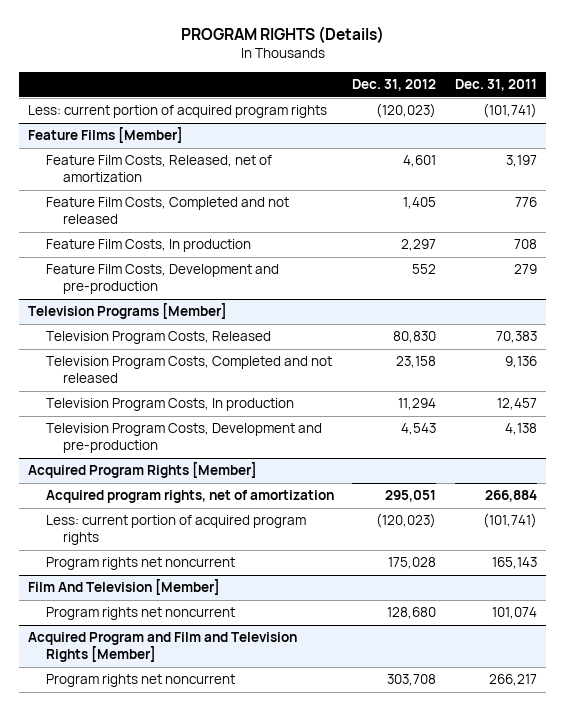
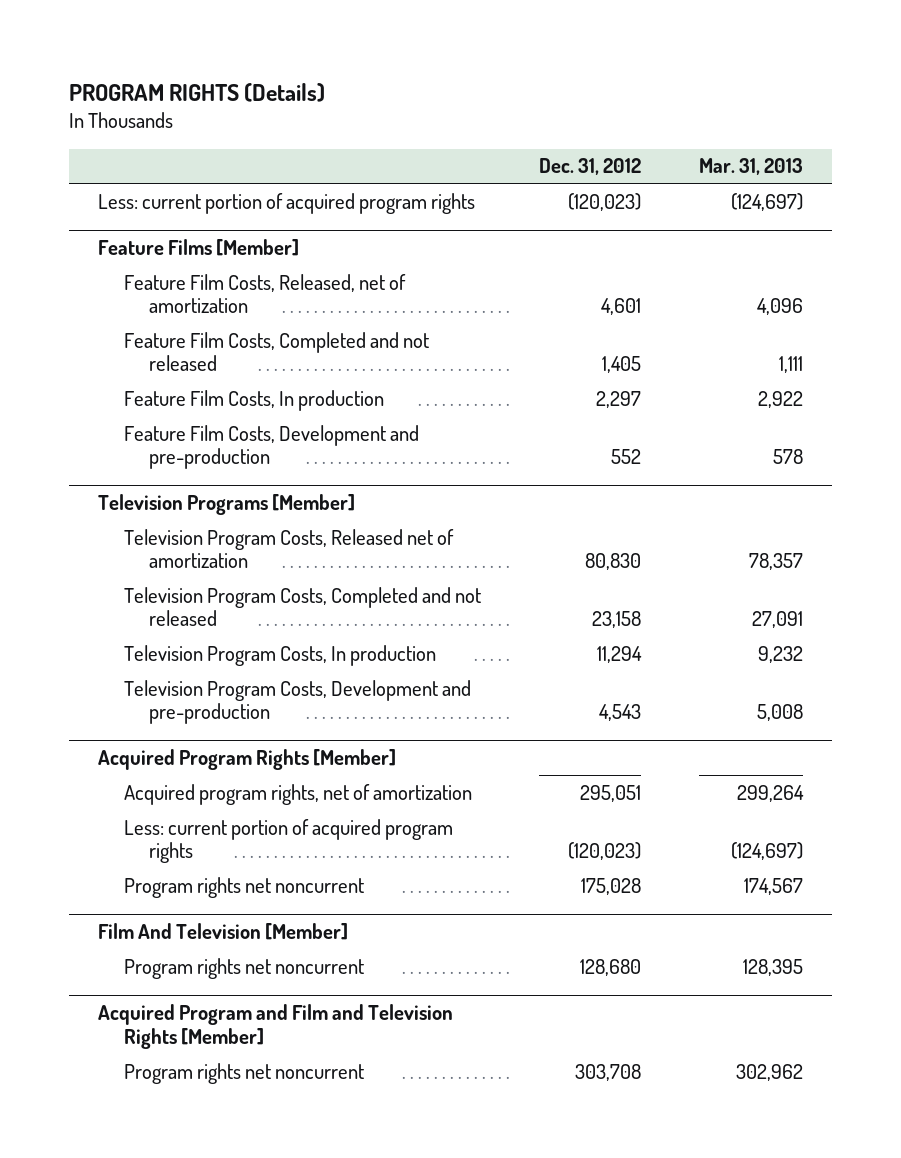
[455,79,538,92] Dec. 31, 2011 -> none
none -> [698,158,803,176] Mar. 31, 2013
[45,331,271,345] Television Program Costs, Released -> [123,528,454,569] Television Program Costs, Released net of amortization

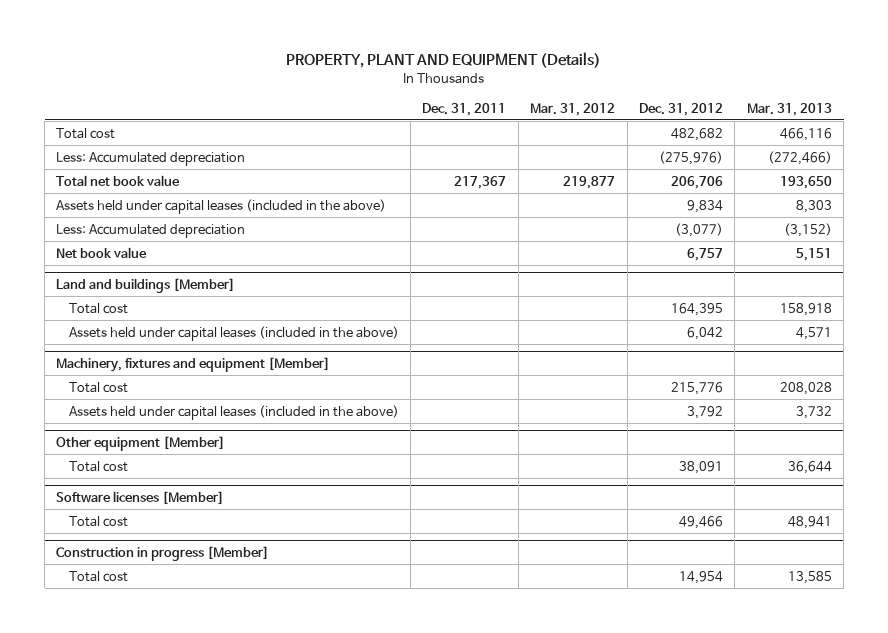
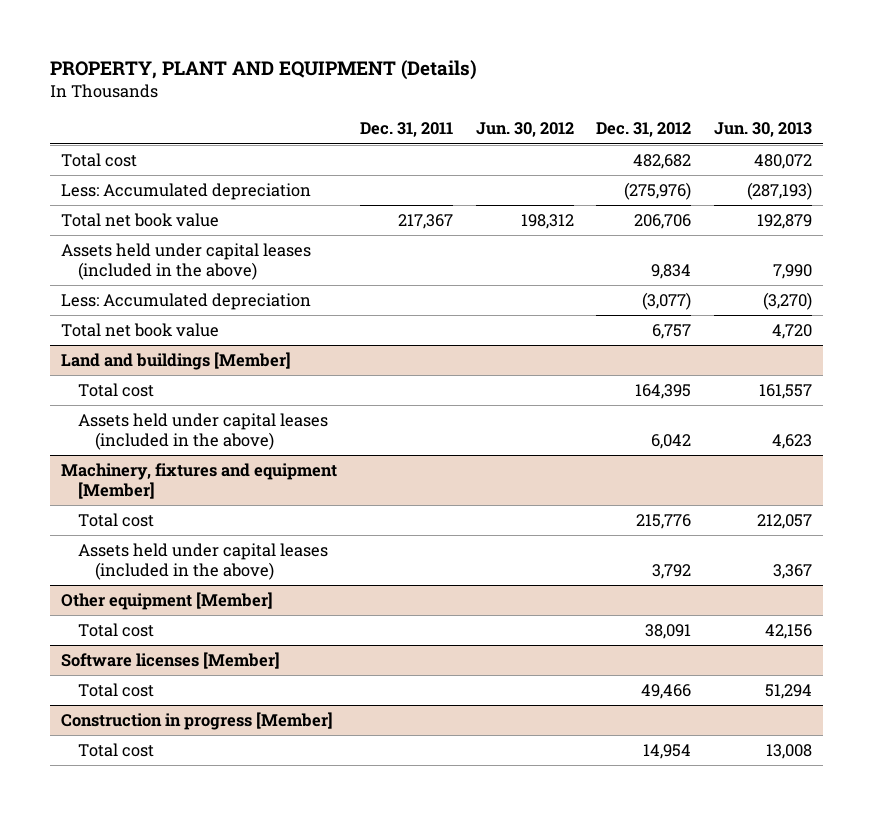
[530,102,616,116] Mar. 31, 2012 -> none
[746,102,832,116] Mar. 31, 2013 -> none
none -> [475,122,574,138] Jun. 30, 2012
none -> [714,122,813,138] Jun. 30, 2013
[56,246,148,258] Net book value -> [60,323,219,338] Total net book value

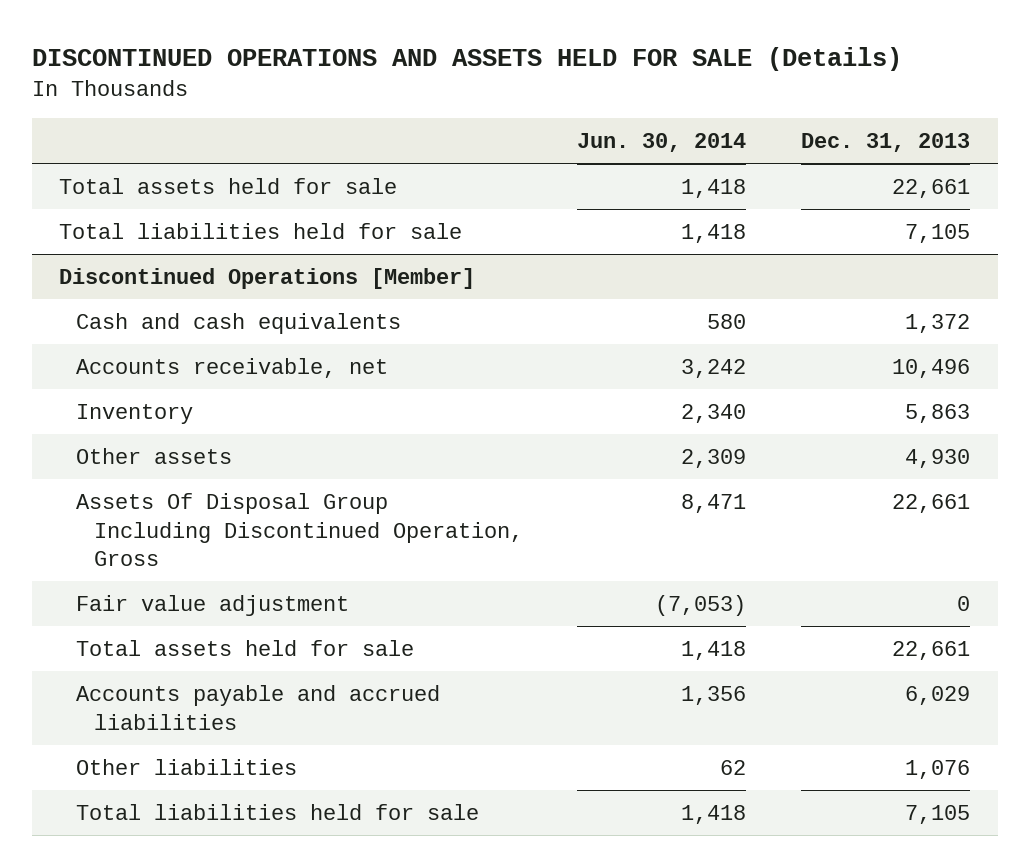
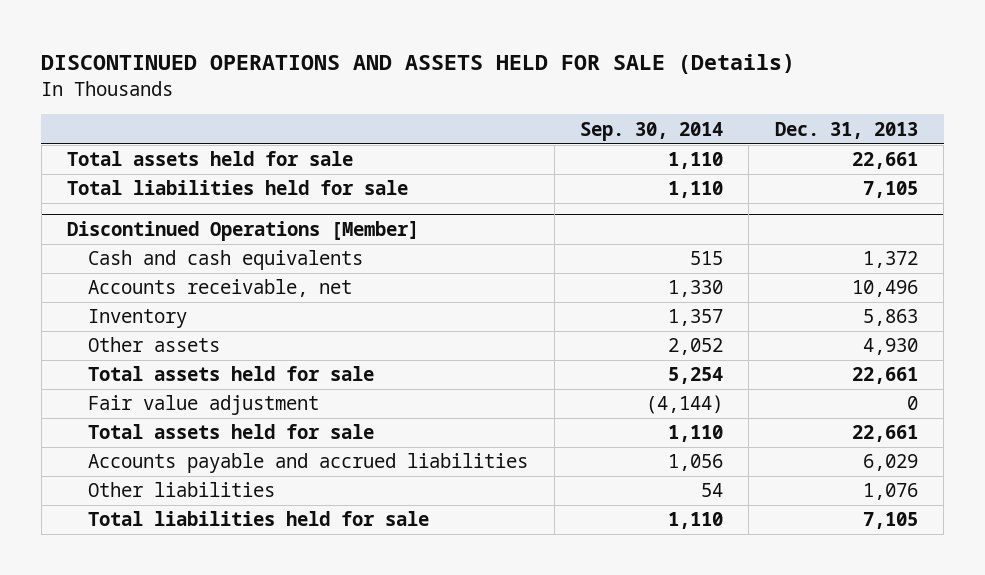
[577,132,747,152] Jun. 30, 2014 -> none
none -> [580,121,724,141] Sep. 30, 2014
[76,492,523,567] Assets Of Disposal Group Including Discontinued Operation, Gross -> [88,366,375,382] Total assets held for sale

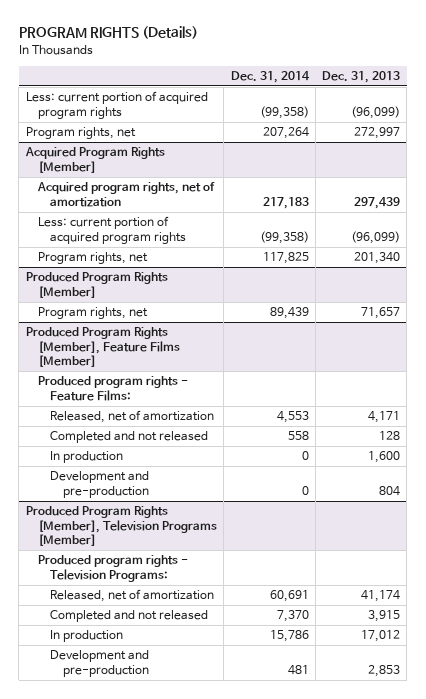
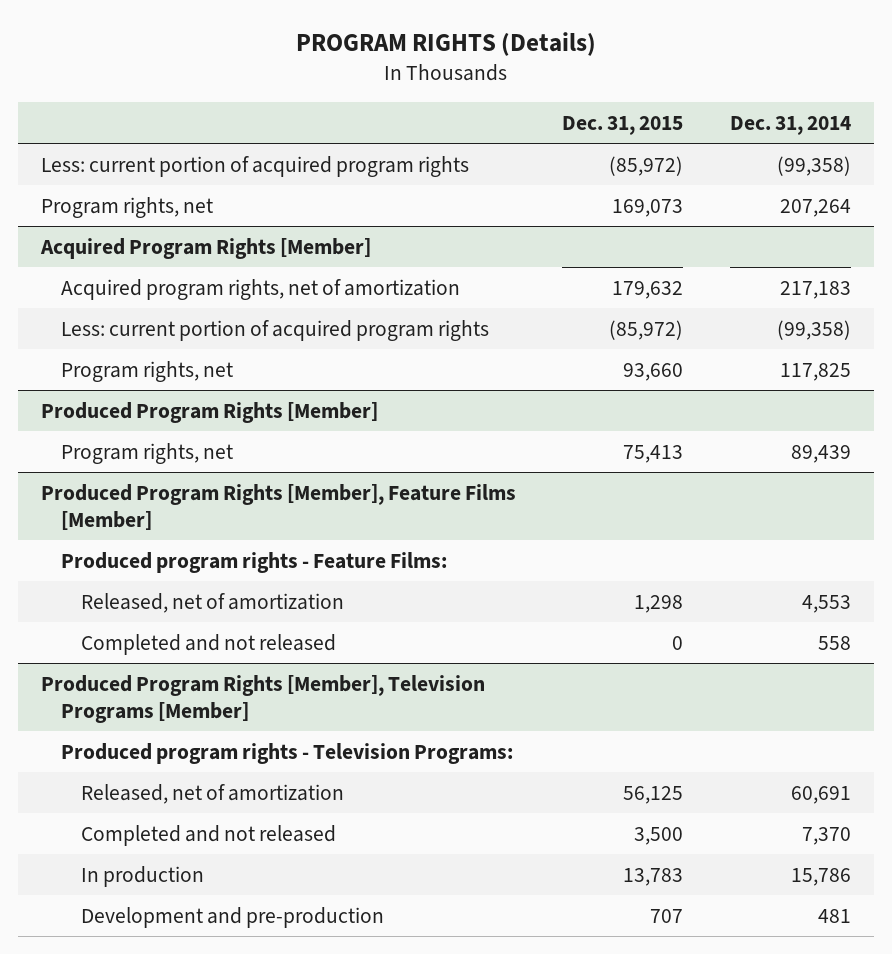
[322,71,401,84] Dec. 31, 2013 -> none
none -> [562,115,684,135] Dec. 31, 2015
[50,451,124,464] In production -> none
[50,471,150,498] Development and pre-production -> none

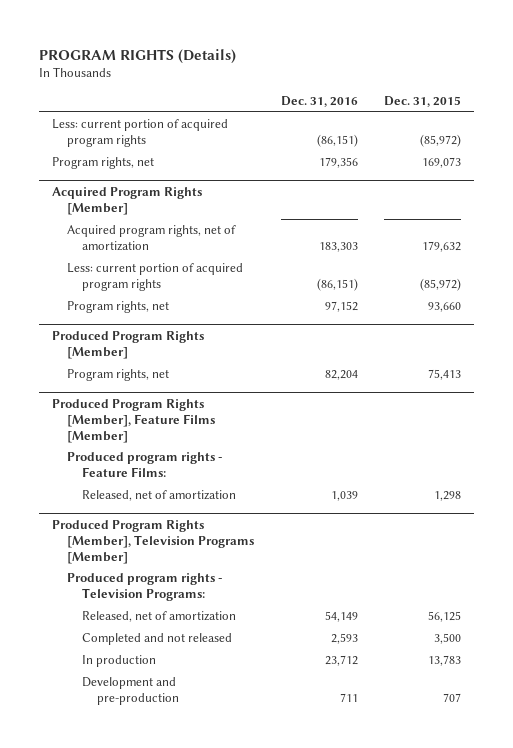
[729,115,851,135] Dec. 31, 2014 -> none
none -> [280,96,358,108] Dec. 31, 2016
[81,633,337,655] Completed and not released -> none

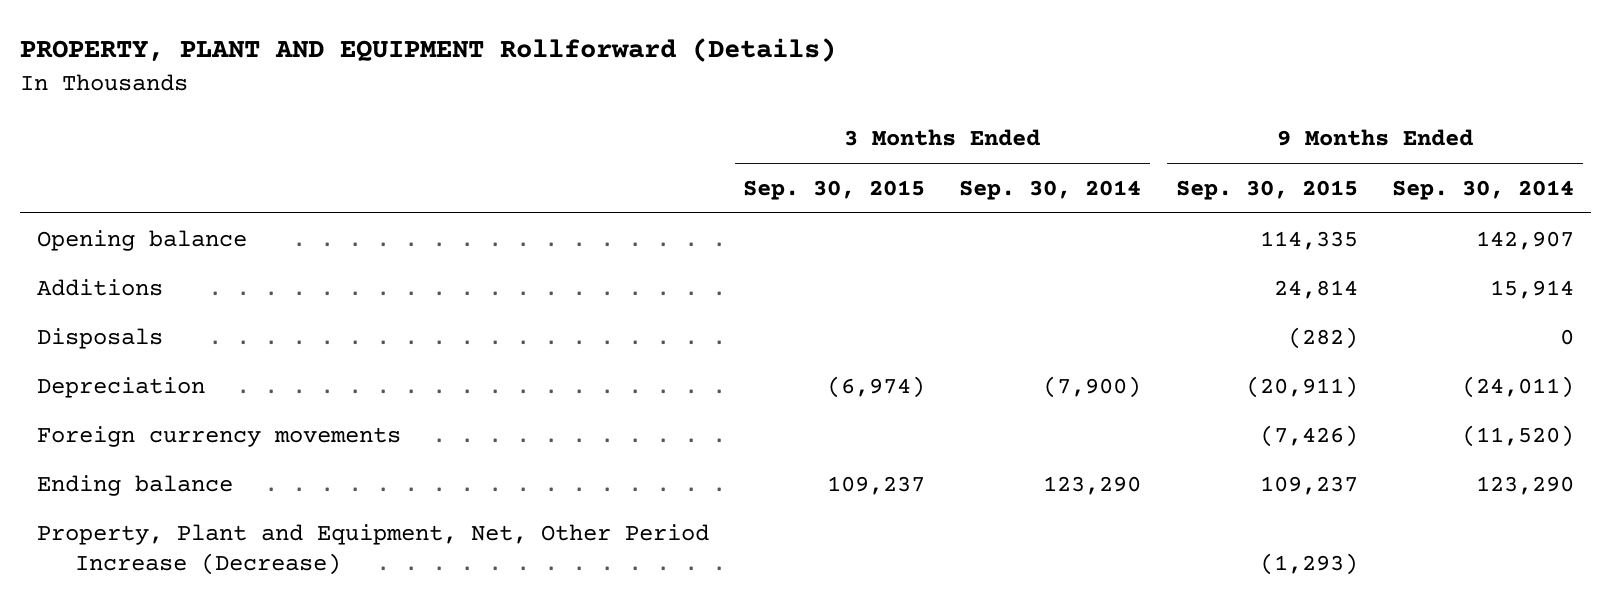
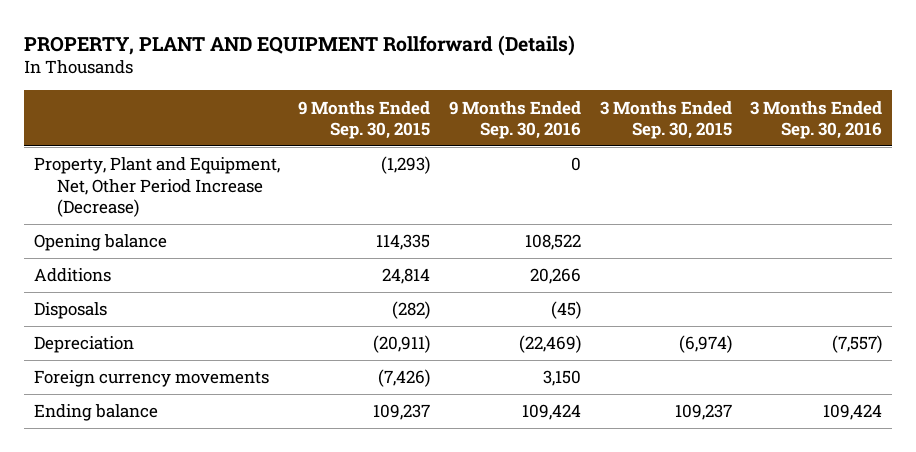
[959,179,1142,200] Sep. 30, 2014 -> none
[1392,179,1575,200] Sep. 30, 2014 -> none
none -> [448,100,581,139] 9 Months Ended Sep. 30, 2016
none -> [750,100,883,139] 3 Months Ended Sep. 30, 2016
[36,523,709,576] Property, Plant and Equipment, Net, Other Period Increase (Decrease) -> [33,157,280,217] Property, Plant and Equipment, Net, Other Period Increase (Decrease)

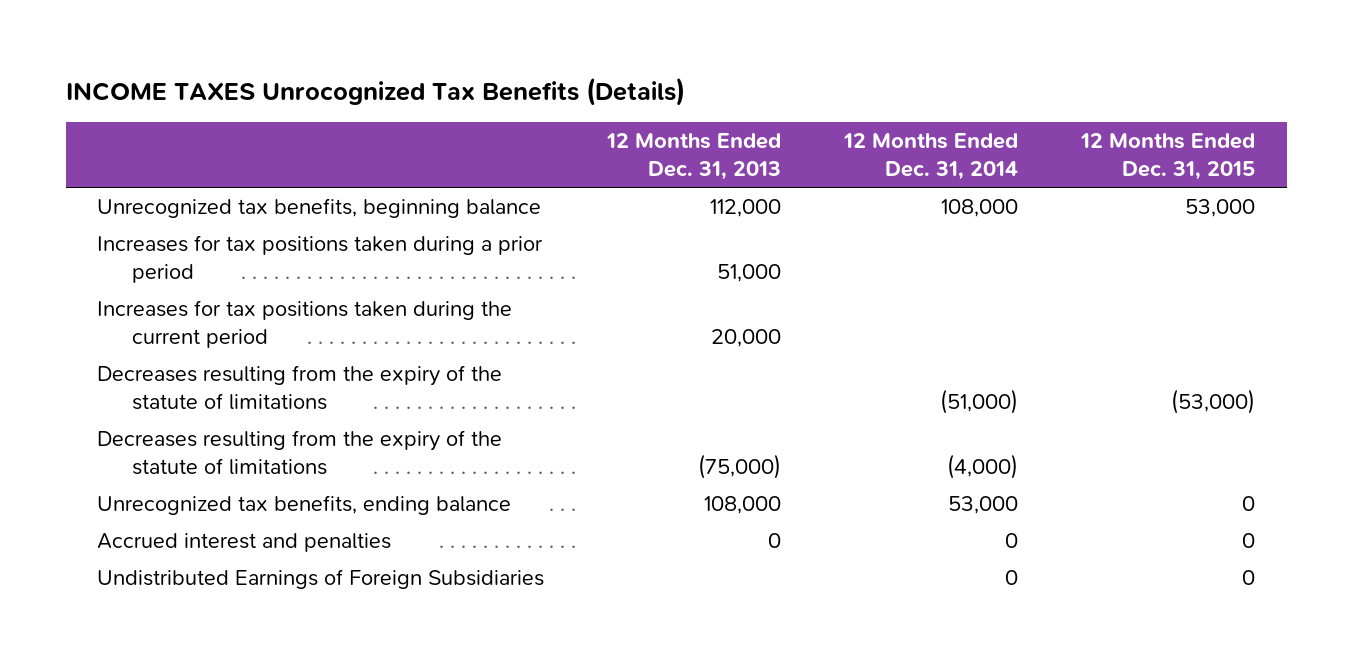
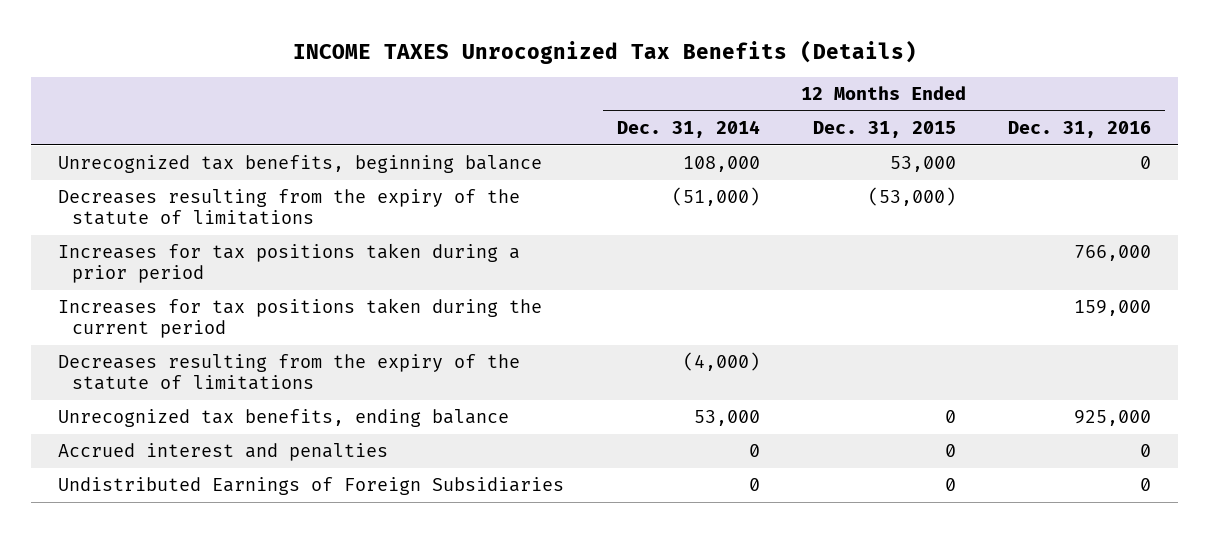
[606,133,782,181] 12 Months Ended Dec. 31, 2013 -> none
none -> [1008,121,1152,139] Dec. 31, 2016
[97,365,503,411] Decreases resulting from the expiry of the statute of limitations -> [57,189,520,225] Decreases resulting from the expiry of the statute of limitations

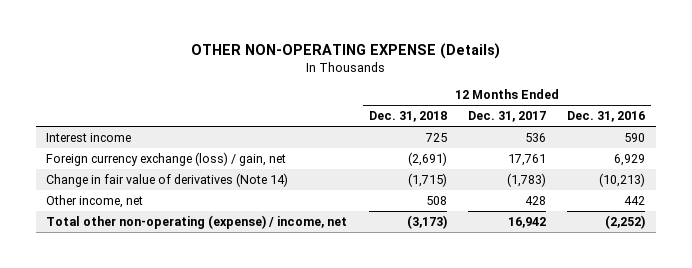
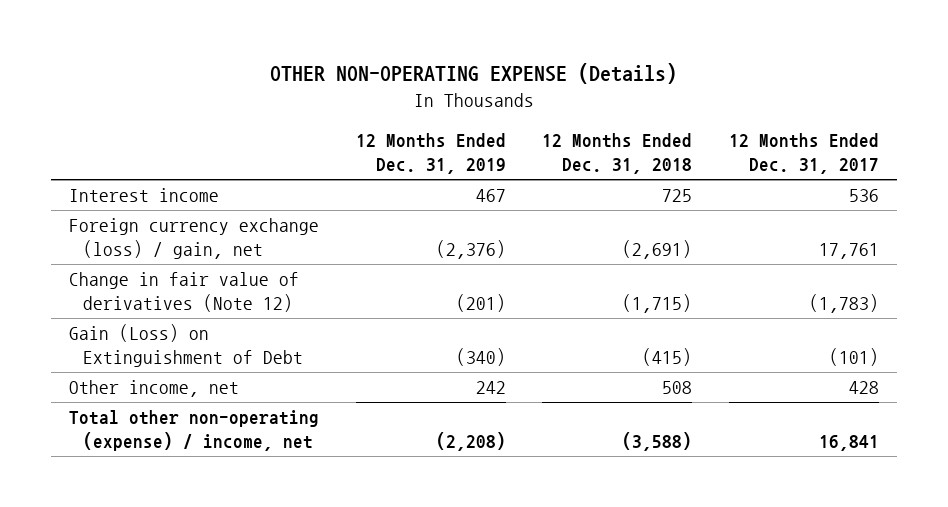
[567,111,646,123] Dec. 31, 2016 -> none
none -> [355,132,506,175] 12 Months Ended Dec. 31, 2019
[46,172,289,187] Change in fair value of derivatives (Note 14) -> [69,271,300,313] Change in fair value of derivatives (Note 12)
none -> [69,323,304,368] Gain (Loss) on Extinguishment of Debt
[406,214,447,229] (3,173) -> [622,432,693,452] (3,588)
[508,216,547,228] 16,942 -> [819,435,880,452] 16,841

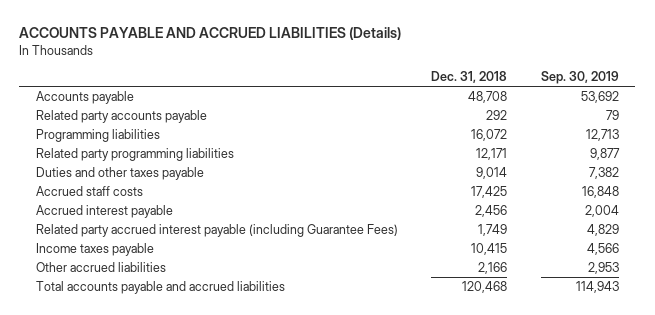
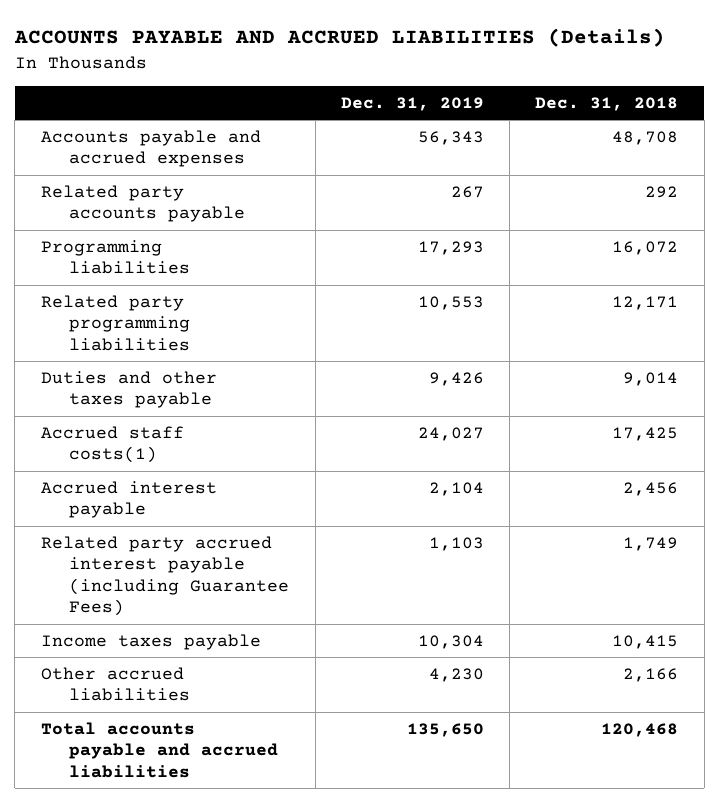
[540,71,619,85] Sep. 30, 2019 -> none
none -> [340,96,484,111] Dec. 31, 2019
[35,90,134,104] Accounts payable -> [40,129,261,168] Accounts payable and accrued expenses
[35,185,143,196] Accrued staff costs -> [40,425,184,464] Accrued staff costs(1)

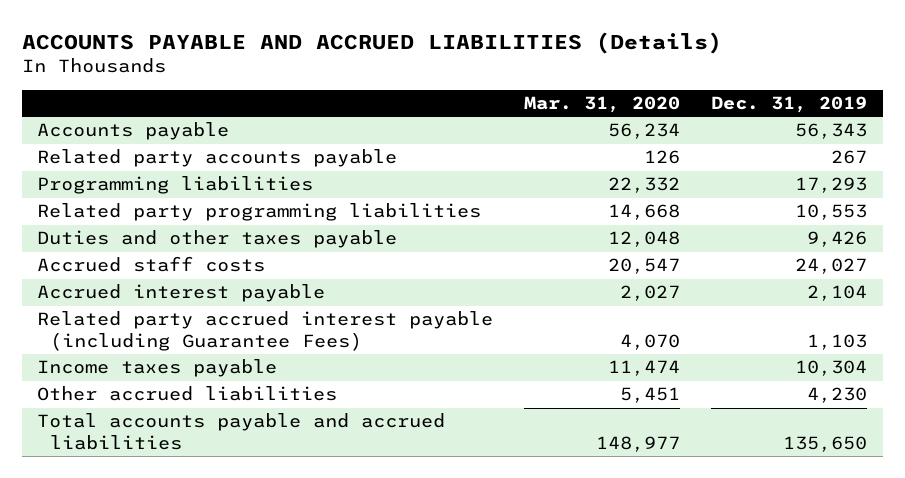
[535,96,679,111] Dec. 31, 2018 -> none
none -> [524,95,681,113] Mar. 31, 2020
[40,129,261,168] Accounts payable and accrued expenses -> [37,122,230,141] Accounts payable
[40,425,184,464] Accrued staff costs(1) -> [37,256,266,273] Accrued staff costs

